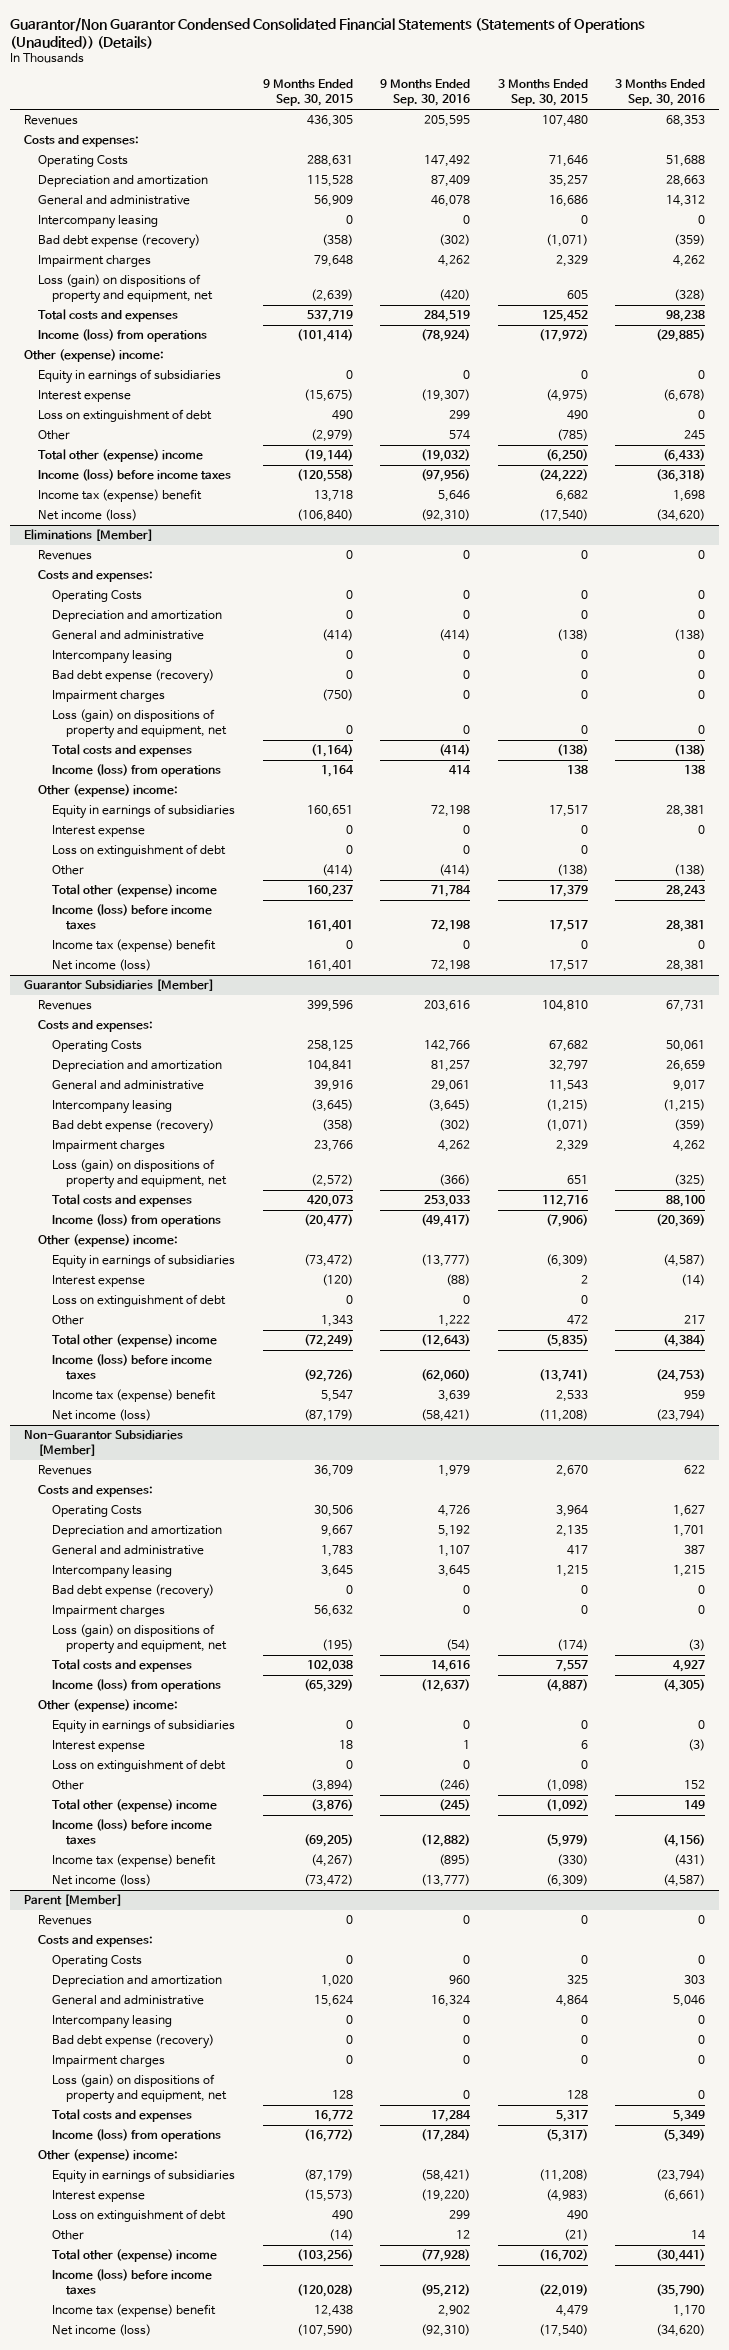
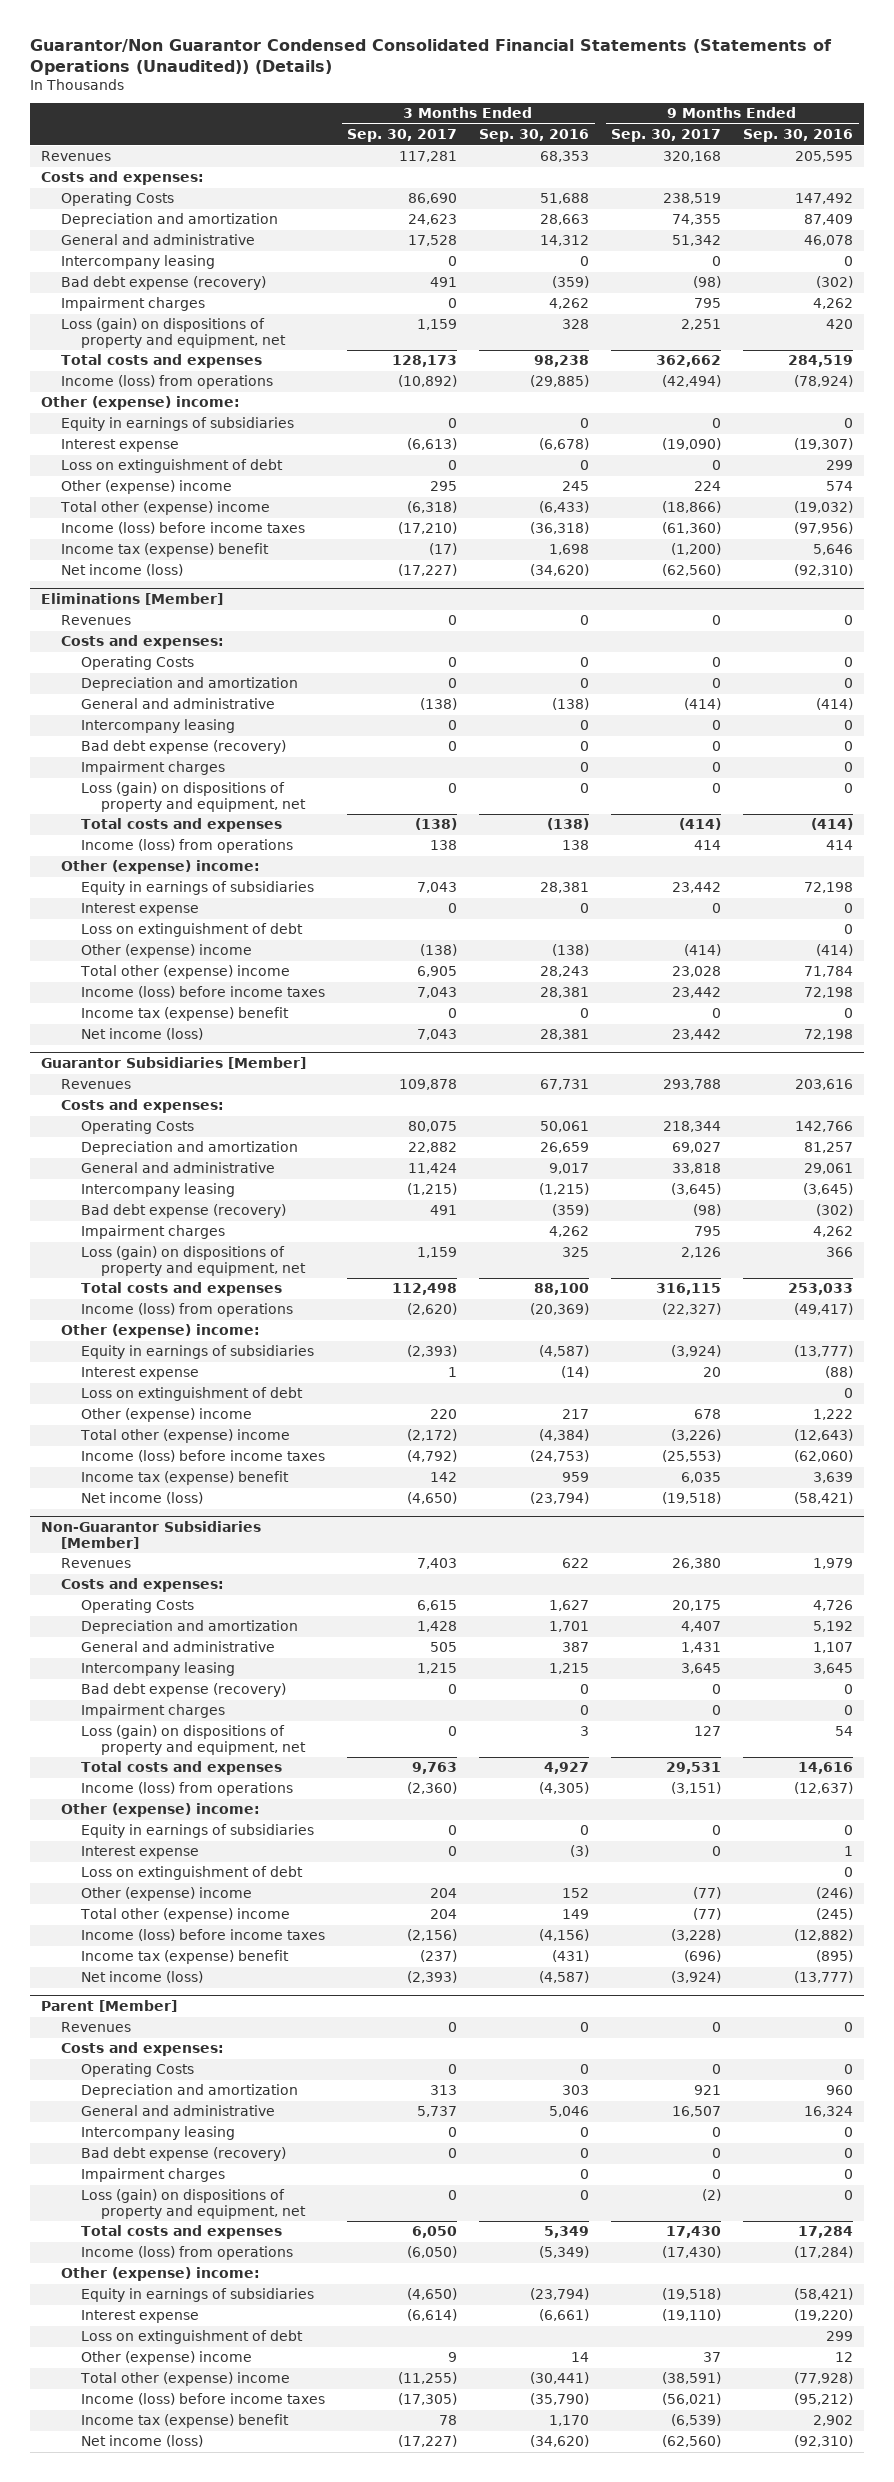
[262,79,353,107] 9 Months Ended Sep. 30, 2015 -> none
[497,79,588,107] 3 Months Ended Sep. 30, 2015 -> none
none -> [347,129,458,143] Sep. 30, 2017
none -> [611,129,722,143] Sep. 30, 2017
[439,289,471,302] (420) -> [826,319,854,330] 420
[673,289,705,302] (328) -> [562,319,590,330] 328
[38,430,71,441] Other -> [60,480,232,495] Other (expense) income
[52,865,85,876] Other -> [80,944,252,959] Other (expense) income
[439,1174,471,1187] (366) -> [826,1247,854,1258] 366
[673,1174,705,1187] (325) -> [562,1247,590,1258] 325
[52,1315,85,1326] Other -> [80,1408,252,1423] Other (expense) income
[446,1639,471,1652] (54) -> [835,1726,854,1737] 54
[687,1639,705,1652] (3) -> [580,1726,590,1737] 3
[52,1780,85,1791] Other -> [80,1887,252,1902] Other (expense) income
[52,2230,85,2241] Other -> [80,2351,252,2366] Other (expense) income

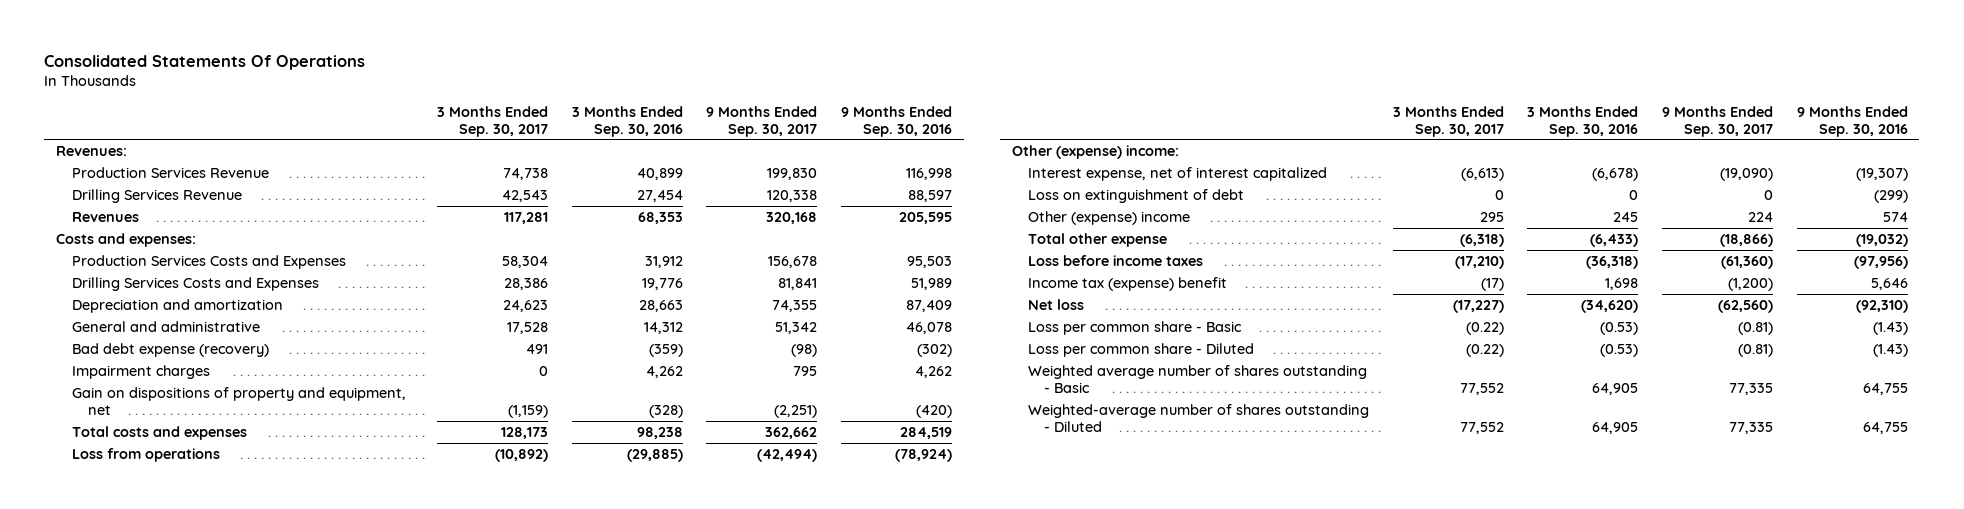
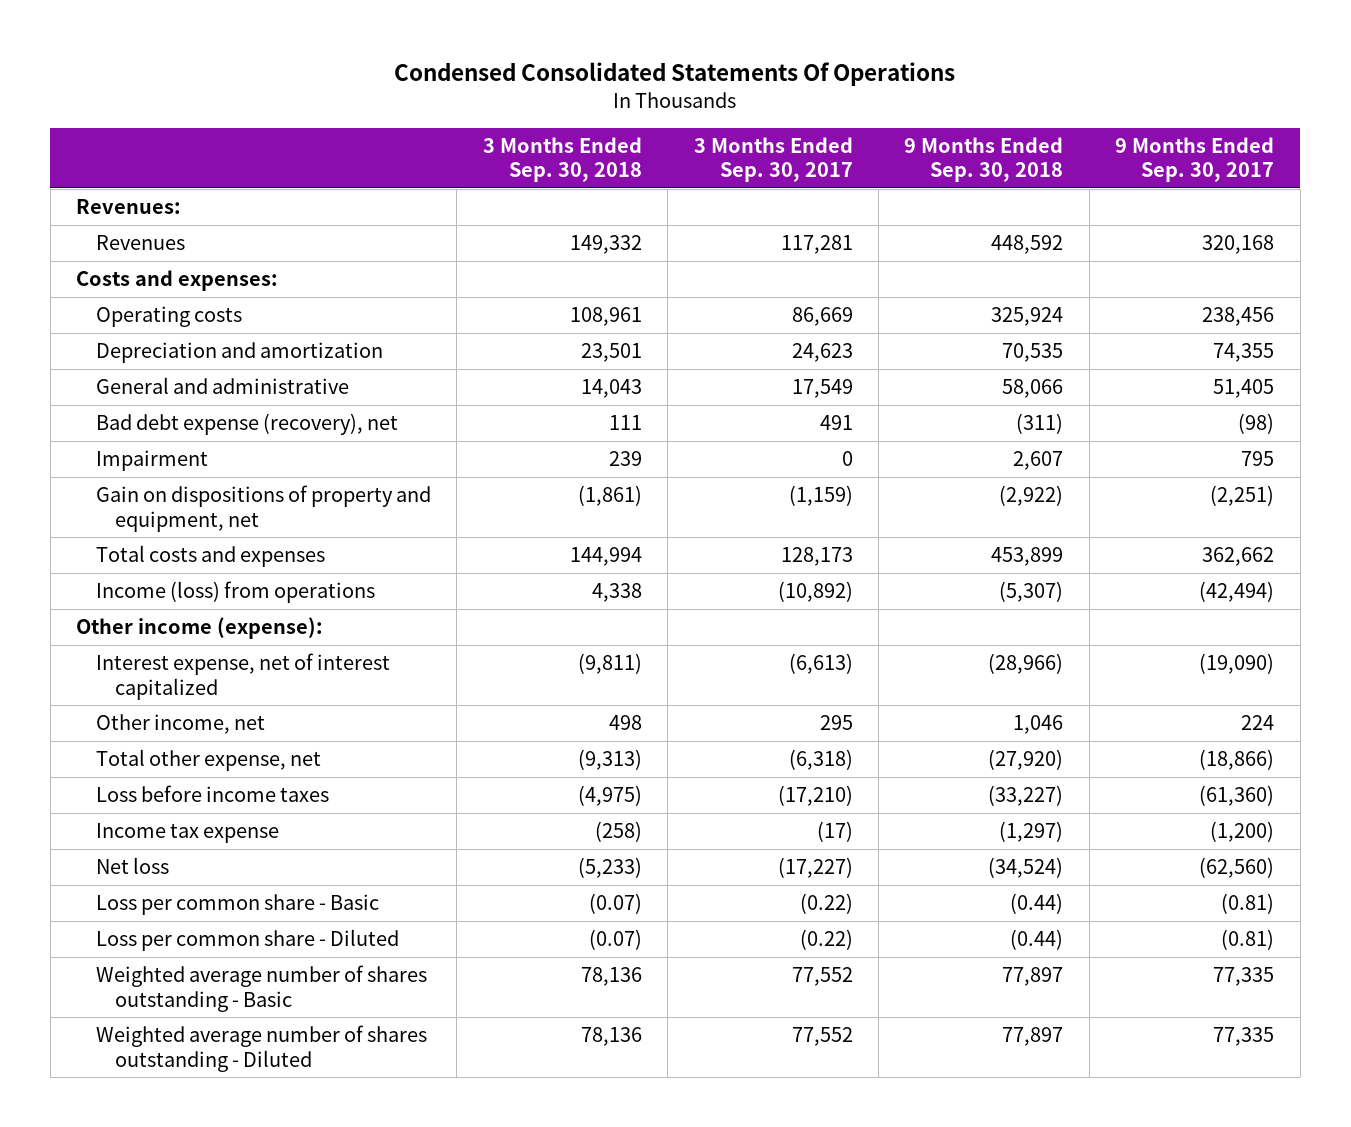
[44,54,366,70] Consolidated Statements Of Operations -> [394,62,956,87] Condensed Consolidated Statements Of Operations
[571,105,683,137] 3 Months Ended Sep. 30, 2016 -> none
[840,105,952,137] 9 Months Ended Sep. 30, 2016 -> none
none -> [482,136,642,183] 3 Months Ended Sep. 30, 2018
none -> [904,136,1064,183] 9 Months Ended Sep. 30, 2018
[72,167,270,179] Production Services Revenue -> none
[72,189,243,204] Drilling Services Revenue -> none
[72,255,347,270] Production Services Costs and Expenses -> none
[72,277,320,292] Drilling Services Costs and Expenses -> none
none -> [95,306,242,328] Operating costs
[506,322,548,335] 17,528 -> [791,379,853,399] 17,549
[775,322,818,335] 51,342 -> [1213,379,1275,399] 51,405
[72,343,270,358] Bad debt expense (recovery) -> [95,413,398,436] Bad debt expense (recovery), net
[72,365,211,380] Impairment charges -> [95,450,208,472] Impairment
[72,448,221,463] Loss from operations -> [95,581,375,604] Income (loss) from operations
[1011,145,1179,160] Other (expense) income: -> [76,617,324,640] Other income (expense):
[1027,189,1244,204] Loss on extinguishment of debt -> none
[1027,211,1190,226] Other (expense) income -> [95,714,265,735] Other income, net
[1027,233,1167,248] Total other expense -> [95,749,321,772] Total other expense, net
[1027,277,1227,292] Income tax (expense) benefit -> [95,823,279,844] Income tax expense
[1027,404,1369,432] Weighted-average number of shares outstanding - Diluted -> [95,1025,427,1072] Weighted average number of shares outstanding - Diluted

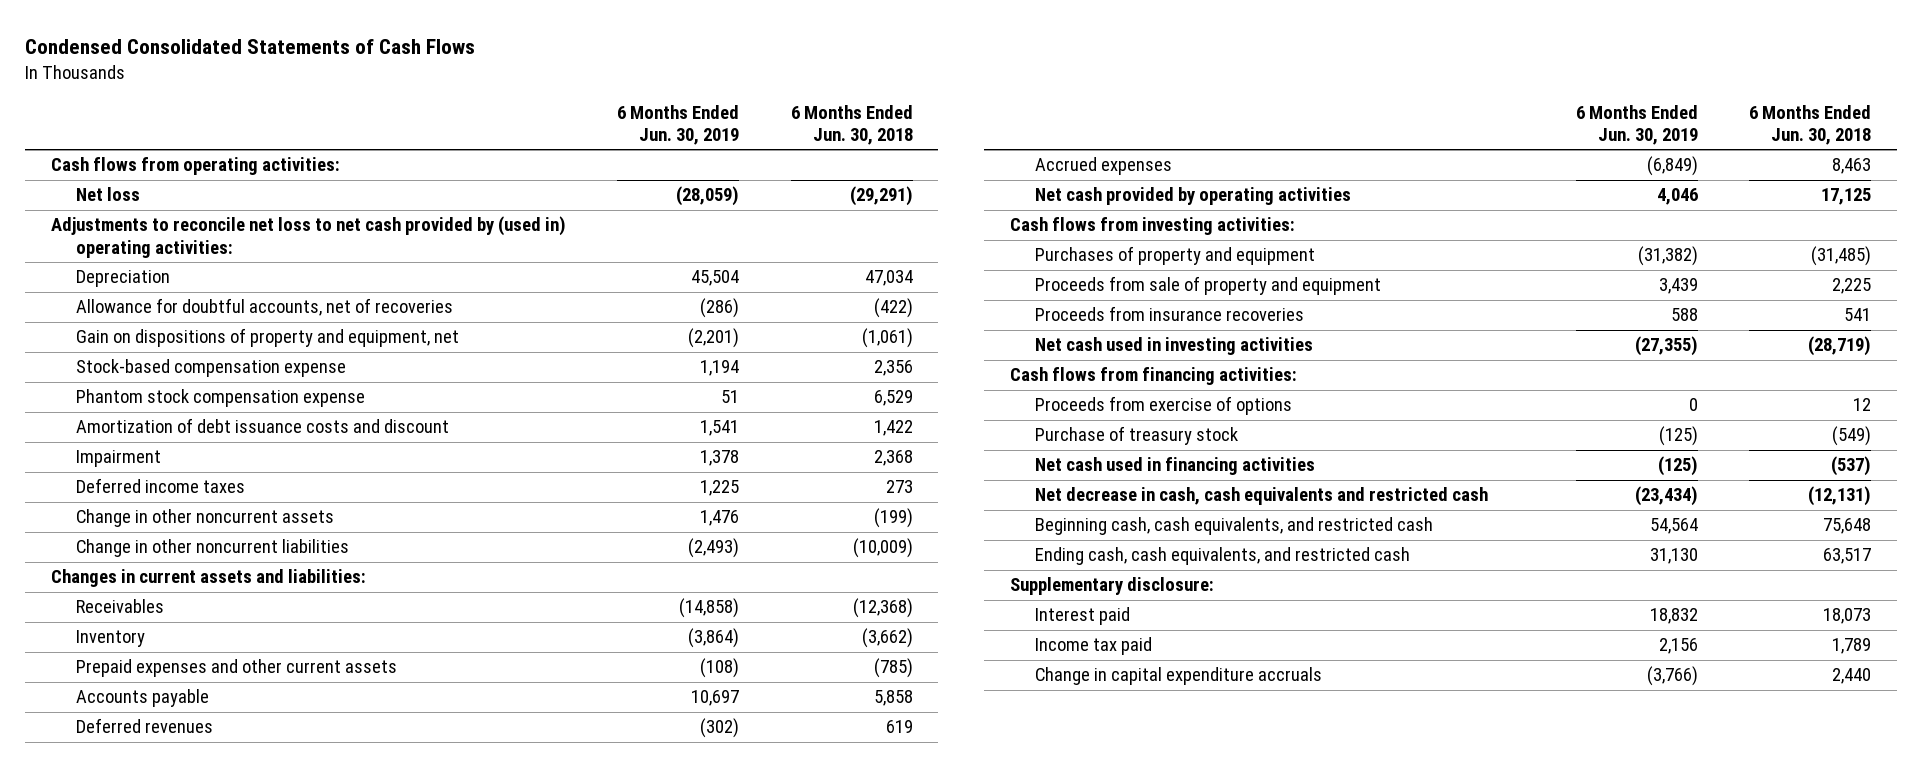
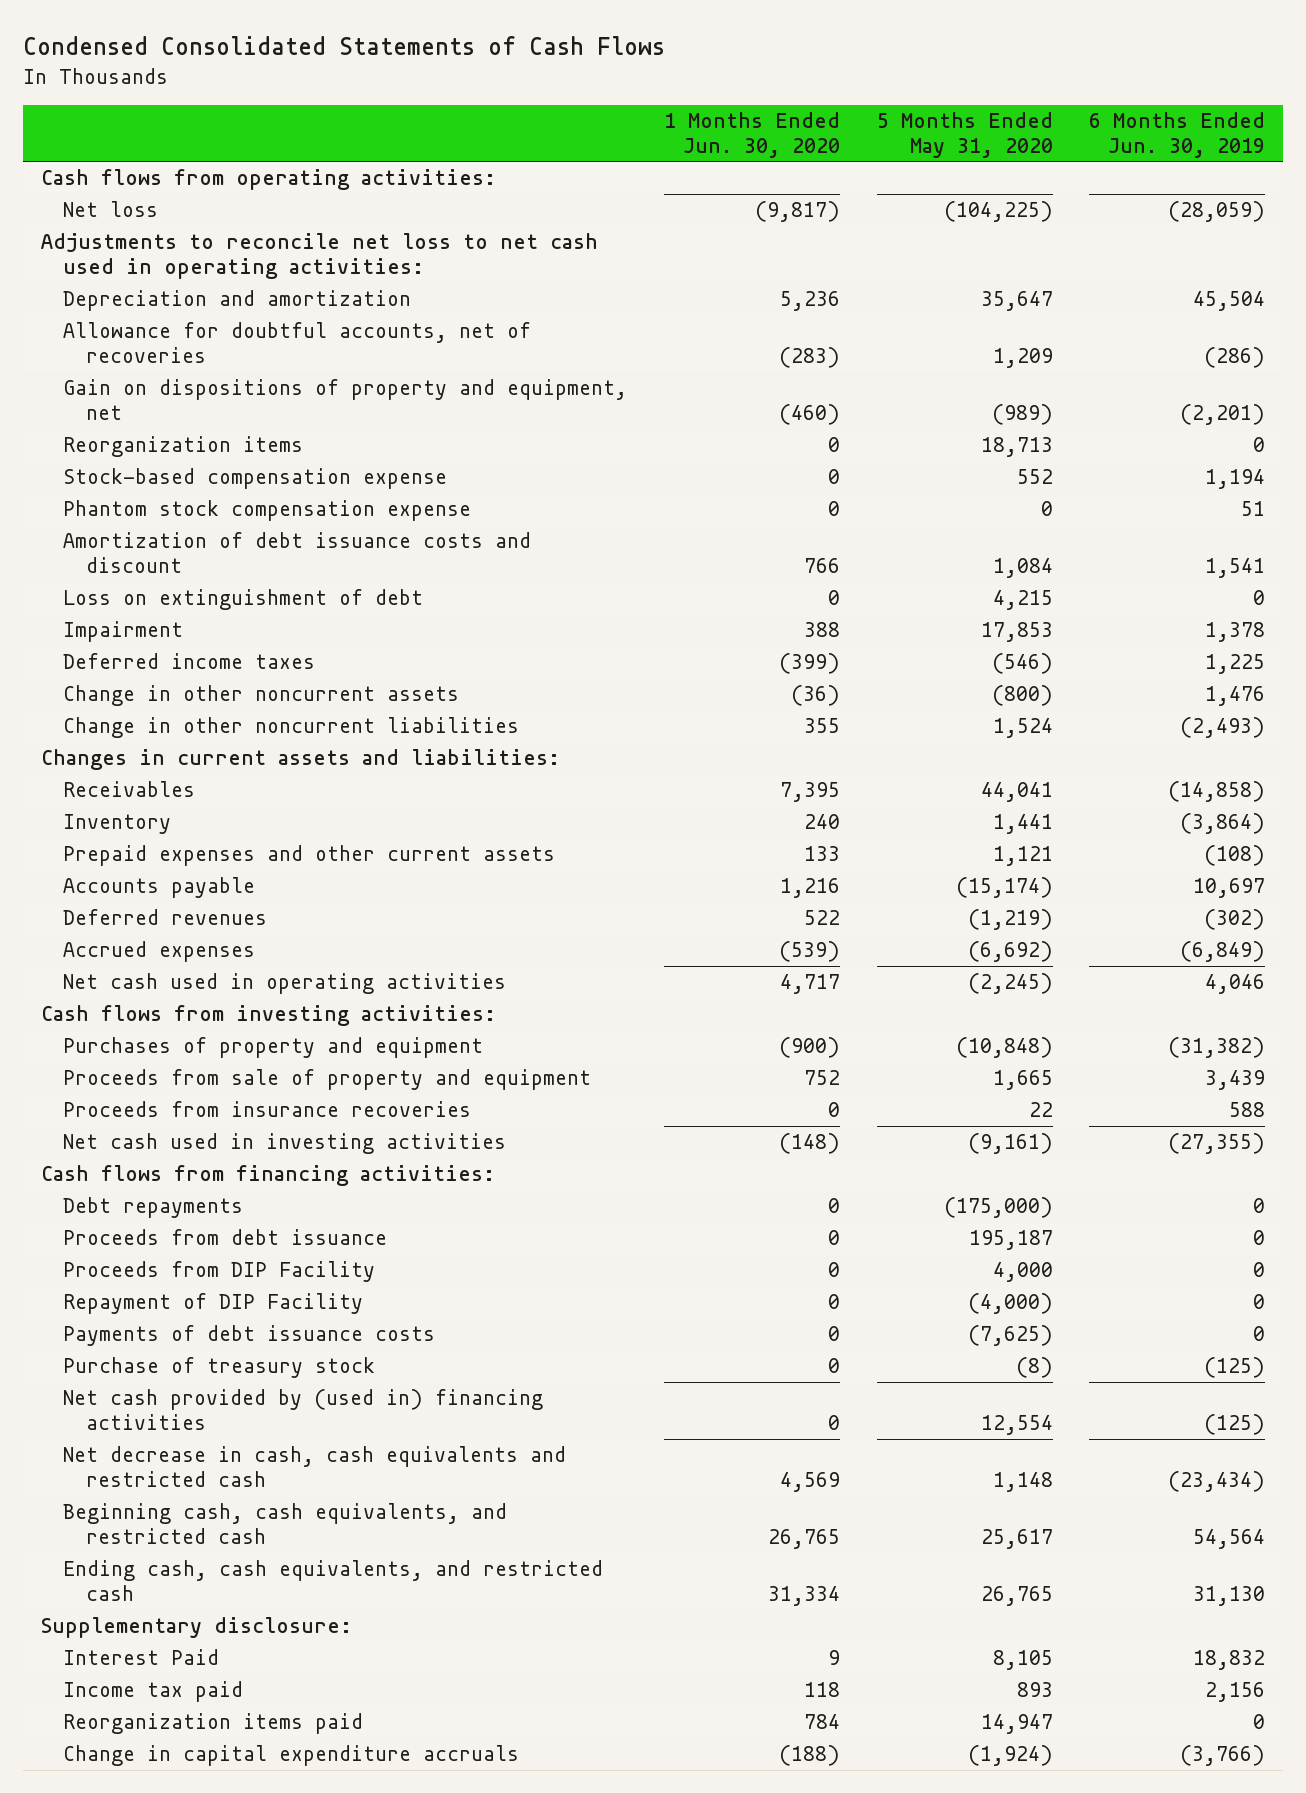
[790,104,913,145] 6 Months Ended Jun. 30, 2018 -> none
none -> [664,111,841,158] 1 Months Ended Jun. 30, 2020
none -> [876,111,1053,158] 5 Months Ended May 31, 2020
[51,216,567,258] Adjustments to reconcile net loss to net cash provided by (used in) operating activities: -> [40,233,598,280] Adjustments to reconcile net loss to net cash used in operating activities:
[75,270,170,288] Depreciation -> [63,290,412,312] Depreciation and amortization
none -> [63,436,304,458] Reorganization items
none -> [63,589,424,611] Loss on extinguishment of debt
[1034,187,1351,206] Net cash provided by operating activities -> [63,973,507,995] Net cash used in operating activities
[1034,396,1292,416] Proceeds from exercise of options -> none
none -> [63,1197,244,1219] Debt repayments
none -> [63,1229,388,1246] Proceeds from debt issuance
none -> [63,1261,376,1283] Proceeds from DIP Facility
none -> [63,1293,364,1315] Repayment of DIP Facility
none -> [63,1325,436,1347] Payments of debt issuance costs
[1034,457,1315,476] Net cash used in financing activities -> [63,1389,544,1431] Net cash provided by (used in) financing activities
[1034,607,1130,626] Interest paid -> [63,1649,220,1666] Interest Paid
none -> [63,1713,364,1735] Reorganization items paid

